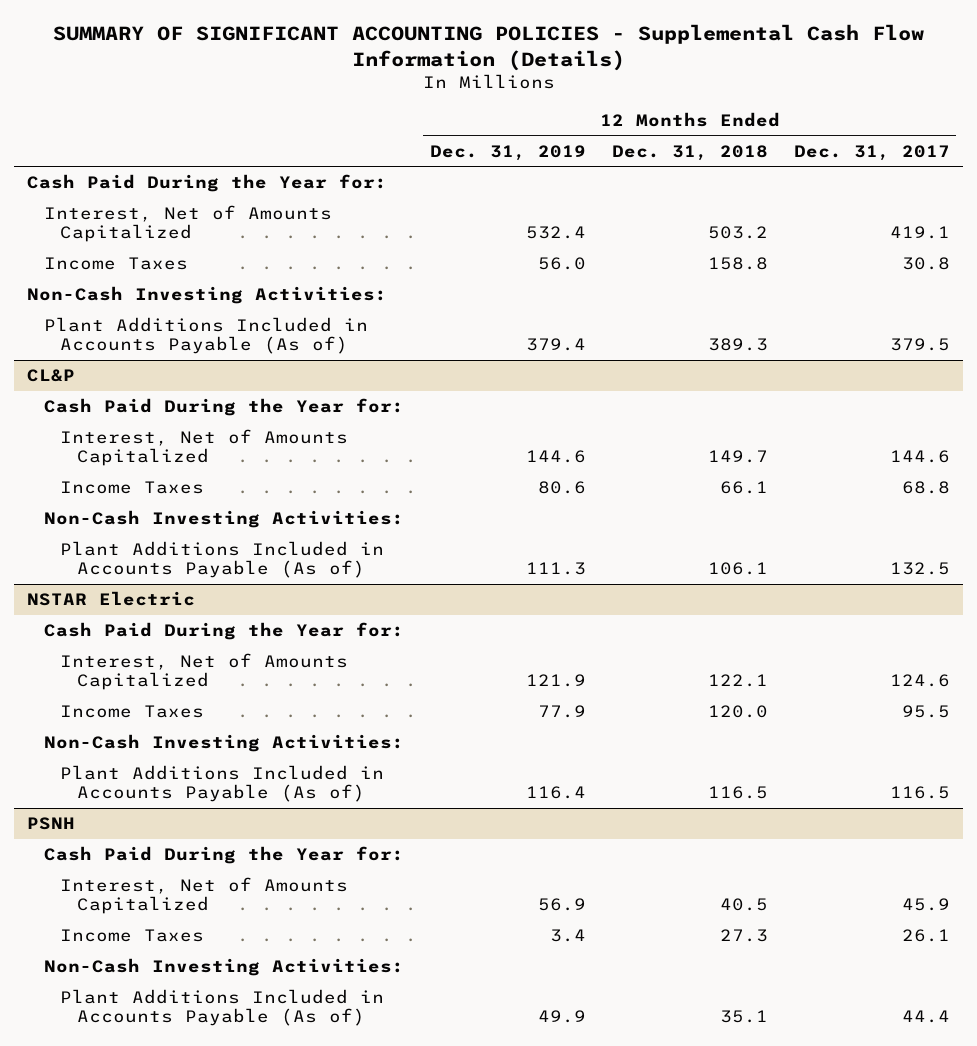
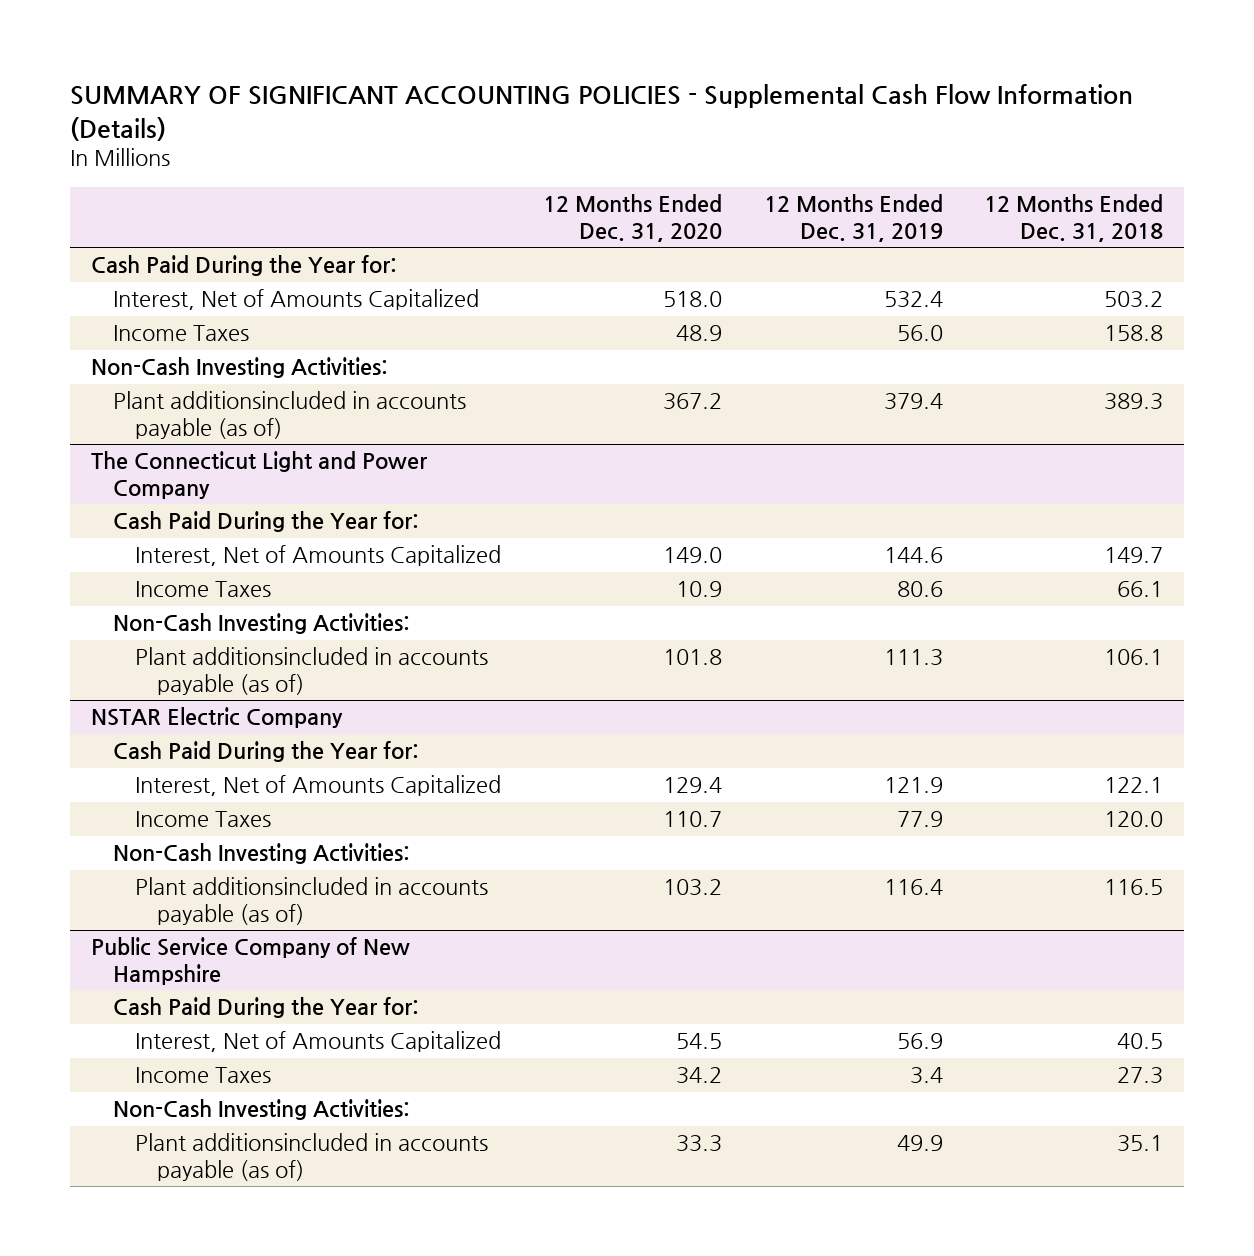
[793,144,950,161] Dec. 31, 2017 -> none
none -> [542,194,722,242] 12 Months Ended Dec. 31, 2020
[43,317,368,355] Plant Additions Included in Accounts Payable (As of) -> [113,391,467,439] Plant additionsincluded in accounts payable (as of)
[27,369,76,383] CL&P -> [91,451,429,499] The Connecticut Light and Power Company
[60,541,385,579] Plant Additions Included in Accounts Payable (As of) -> [135,647,489,695] Plant additionsincluded in accounts payable (as of)
[27,591,196,607] NSTAR Electric -> [91,707,344,729] NSTAR Electric Company
[60,765,385,803] Plant Additions Included in Accounts Payable (As of) -> [135,877,489,925] Plant additionsincluded in accounts payable (as of)
[27,817,76,831] PSNH -> [91,937,411,985] Public Service Company of New Hampshire
[60,989,385,1027] Plant Additions Included in Accounts Payable (As of) -> [135,1133,489,1181] Plant additionsincluded in accounts payable (as of)

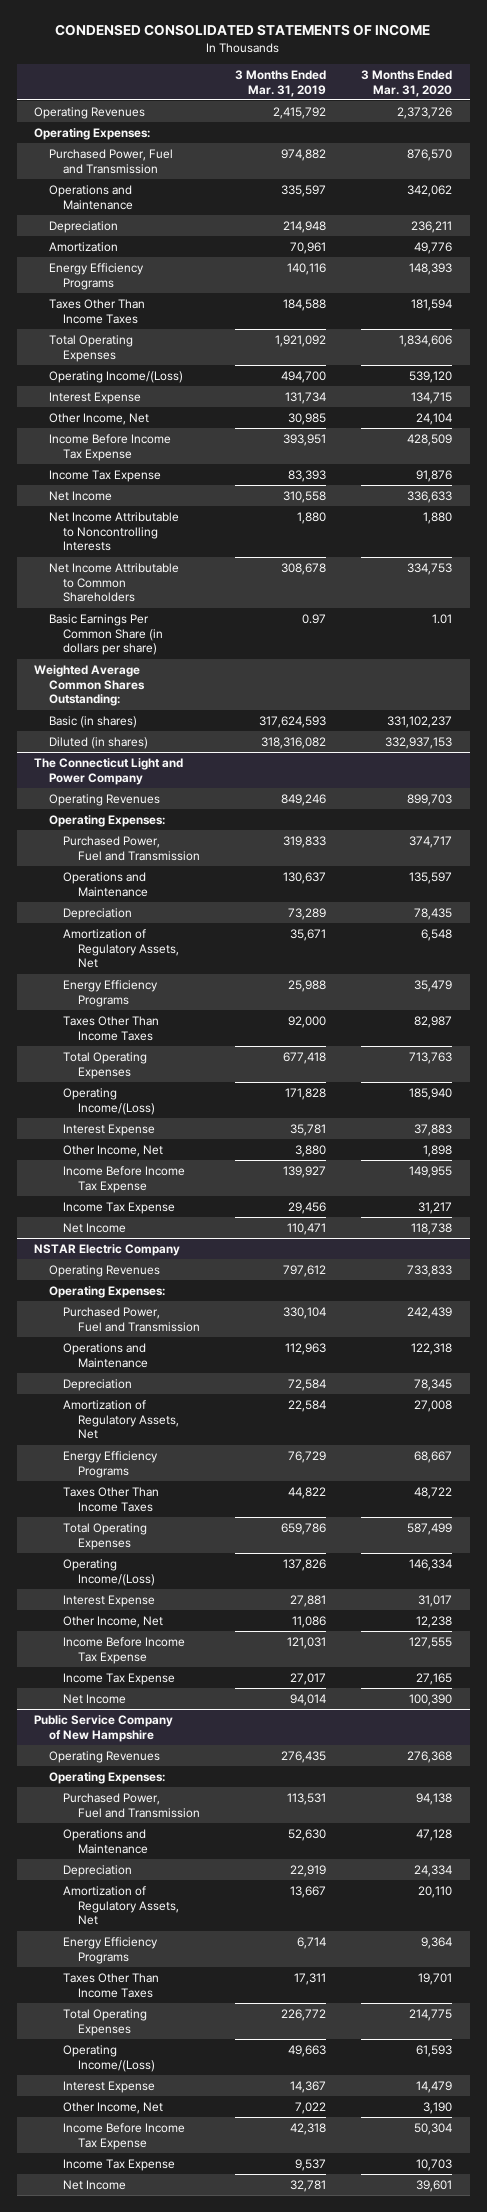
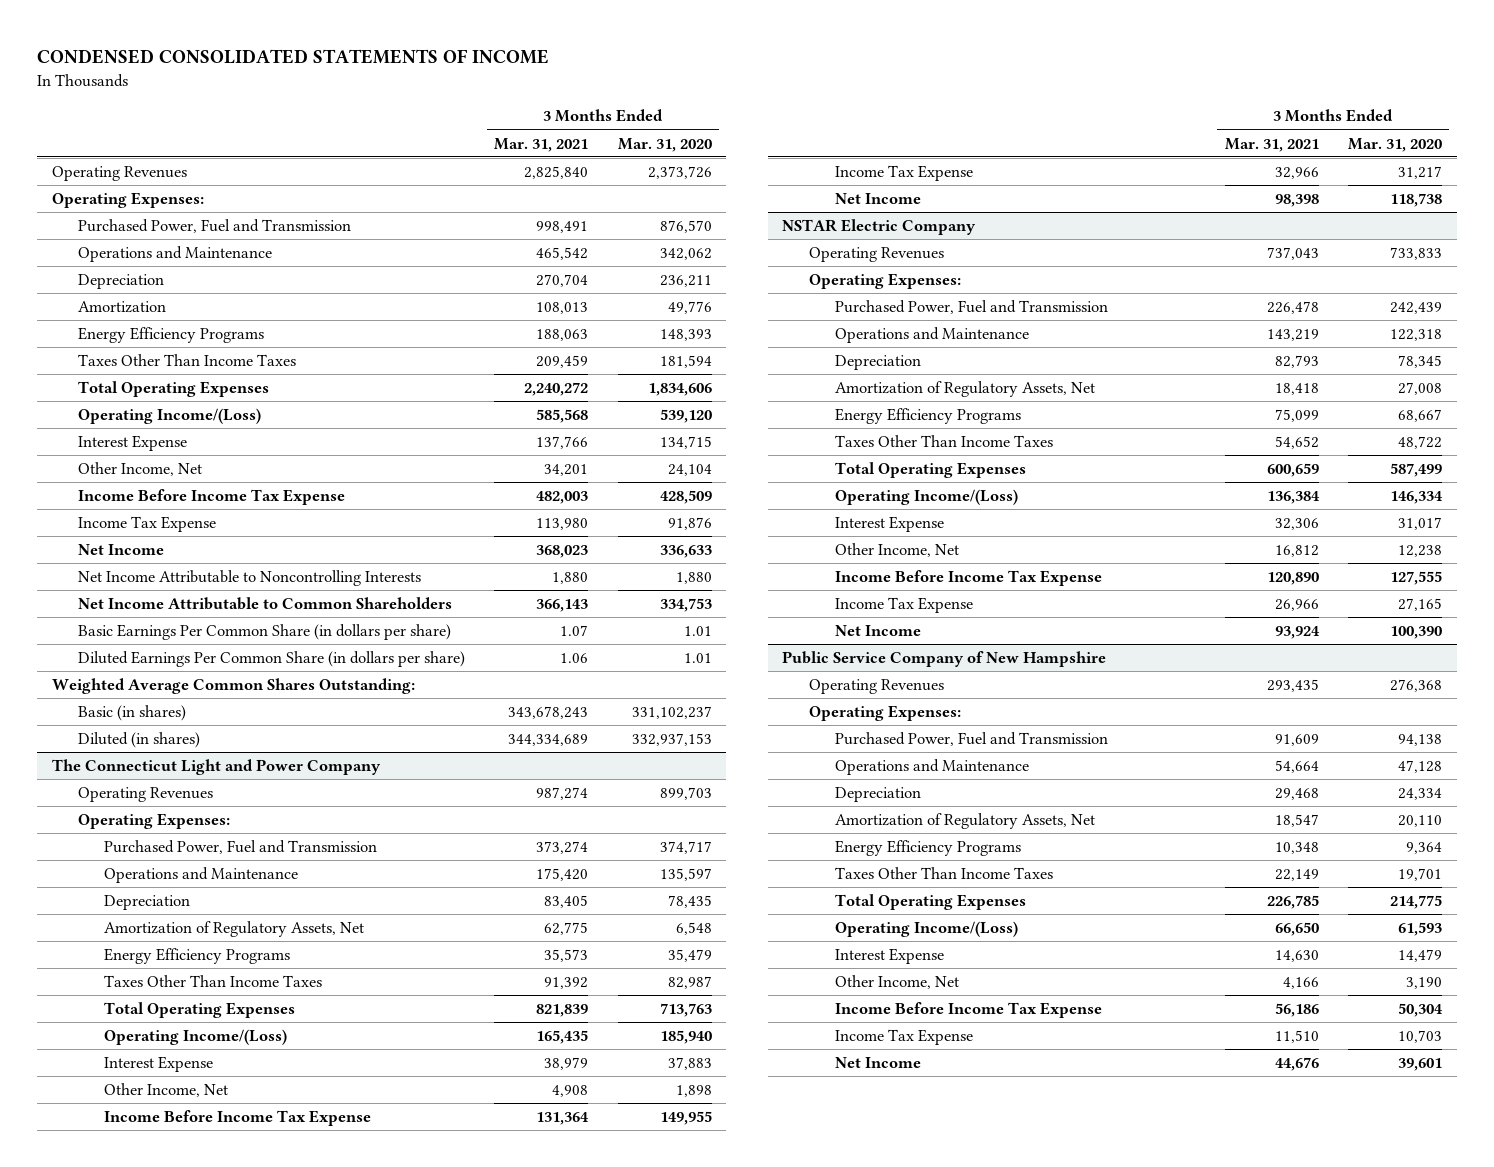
[234,69,326,97] 3 Months Ended Mar. 31, 2019 -> none
none -> [494,137,589,152] Mar. 31, 2021
none -> [78,651,466,668] Diluted Earnings Per Common Share (in dollars per share)

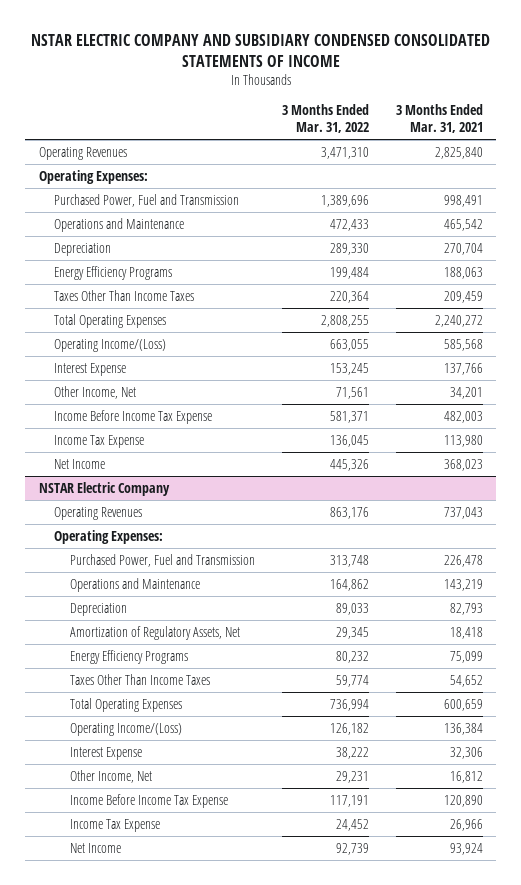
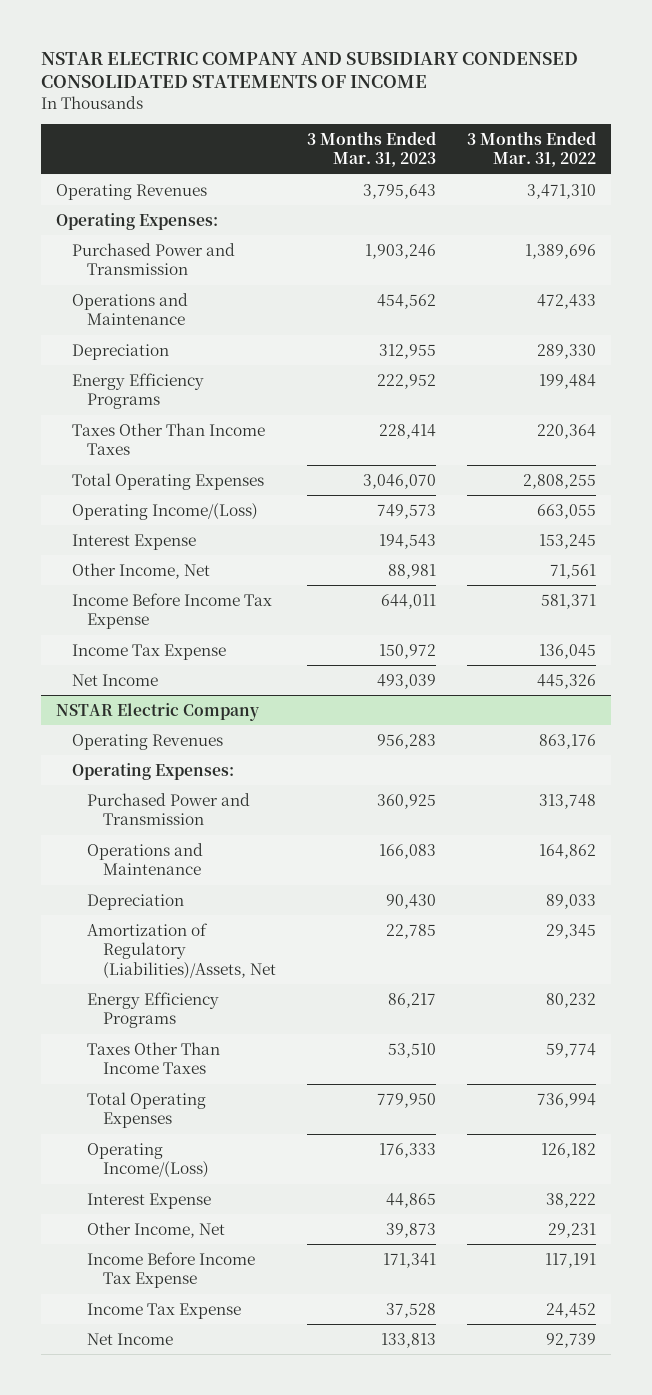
[395,103,483,134] 3 Months Ended Mar. 31, 2021 -> none
none -> [306,130,436,168] 3 Months Ended Mar. 31, 2023
[54,193,240,207] Purchased Power, Fuel and Transmission -> [71,242,235,276] Purchased Power and Transmission
[69,553,255,567] Purchased Power, Fuel and Transmission -> [87,792,251,826] Purchased Power and Transmission
[69,625,240,640] Amortization of Regulatory Assets, Net -> [87,922,277,979] Amortization of Regulatory (Liabilities)/Assets, Net

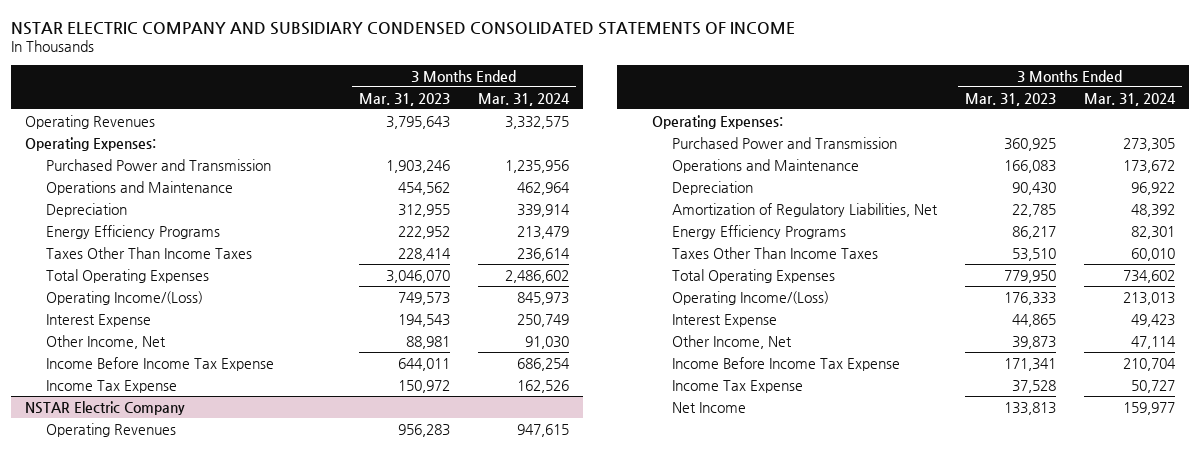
[466,130,596,168] 3 Months Ended Mar. 31, 2022 -> none
none -> [478,92,571,106] Mar. 31, 2024
[71,673,158,686] Net Income -> none
[87,922,277,979] Amortization of Regulatory (Liabilities)/Assets, Net -> [672,202,939,217] Amortization of Regulatory Liabilities, Net

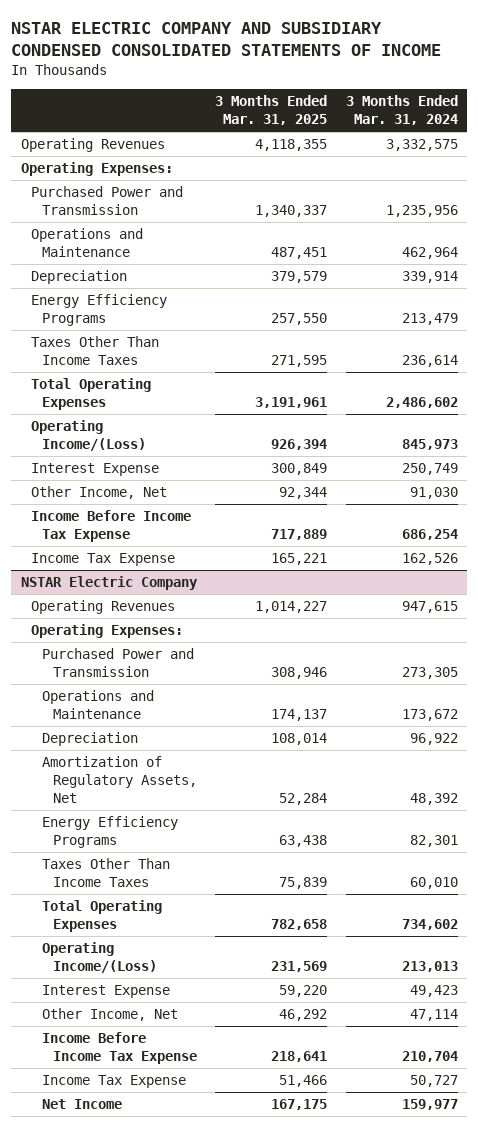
[359,92,451,106] Mar. 31, 2023 -> none
none -> [215,95,328,126] 3 Months Ended Mar. 31, 2025
[672,202,939,217] Amortization of Regulatory Liabilities, Net -> [42,756,198,804] Amortization of Regulatory Assets, Net

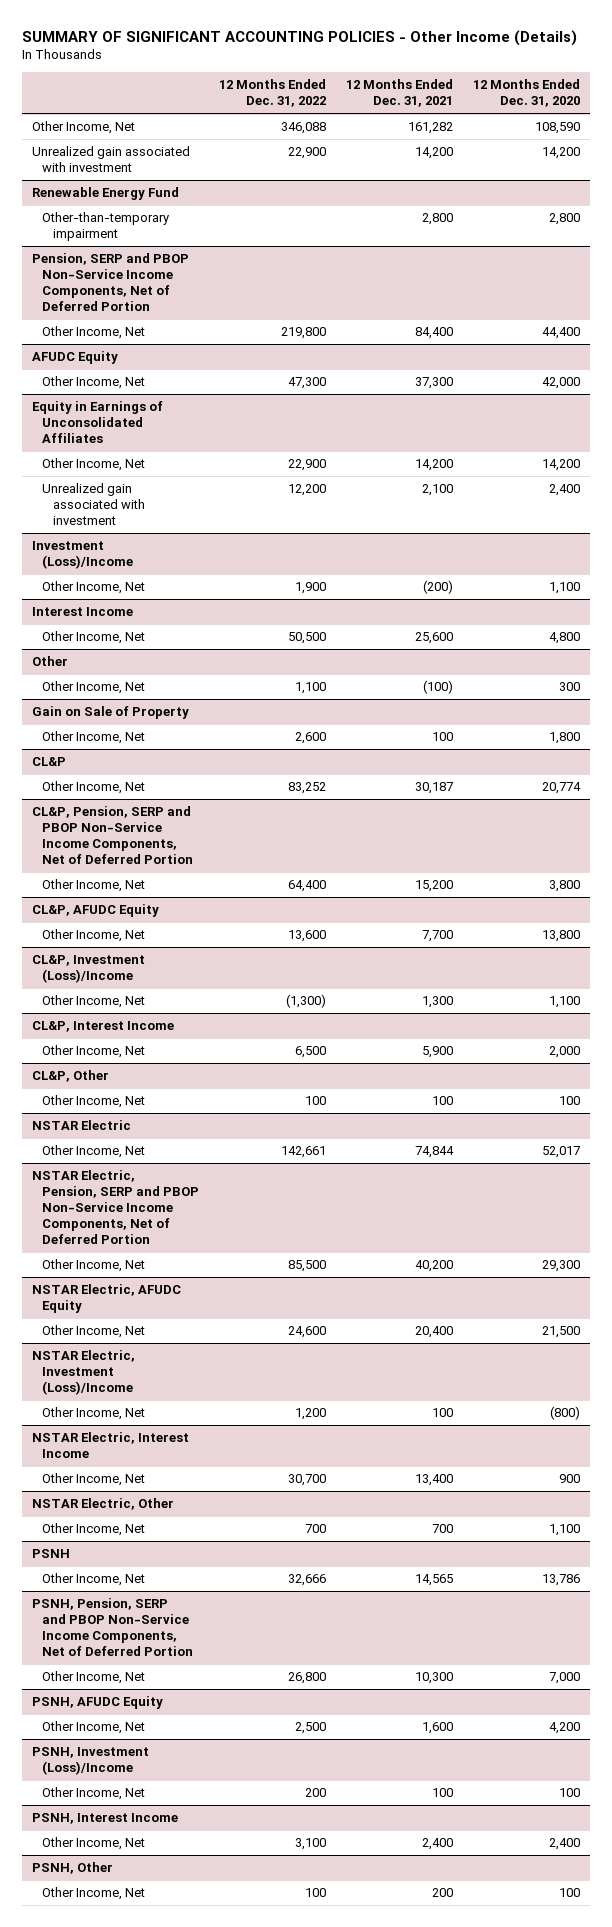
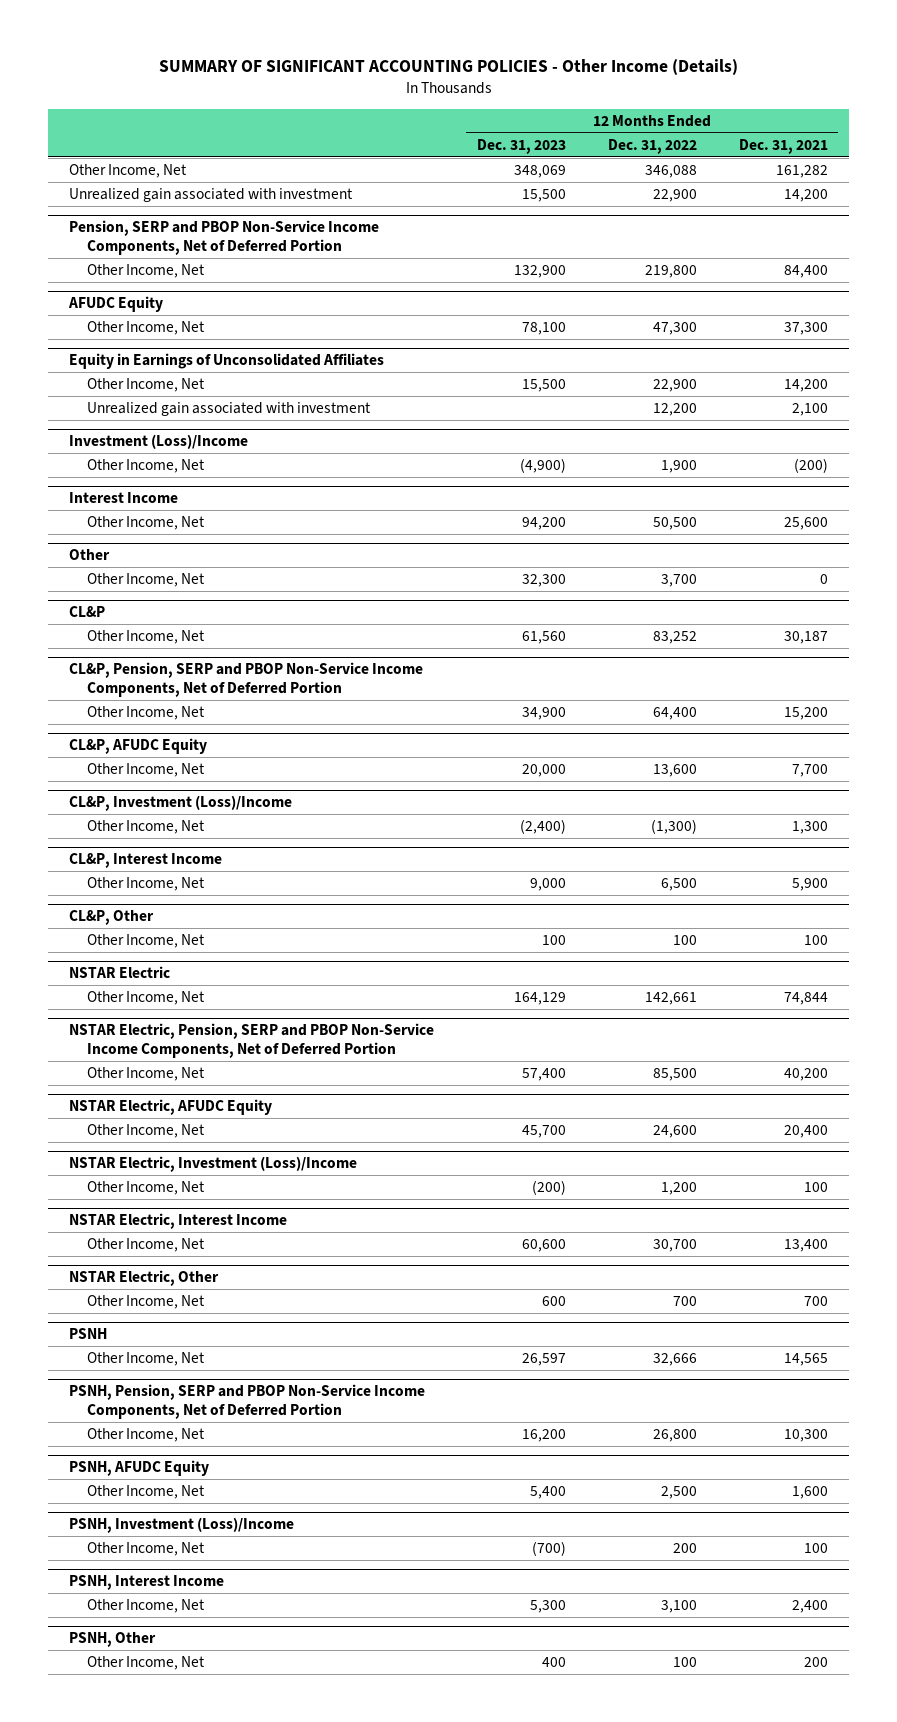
[473,79,581,108] 12 Months Ended Dec. 31, 2020 -> none
none -> [476,138,566,154] Dec. 31, 2023
[31,187,179,201] Renewable Energy Fund -> none
[42,212,170,242] Other-than-temporary impairment -> none
[31,706,189,720] Gain on Sale of Property -> none
[42,731,146,745] Other Income, Net -> none
[295,682,327,695] 1,100 -> [660,574,697,588] 3,700
[423,680,454,695] (100) -> [819,574,828,585] 0

